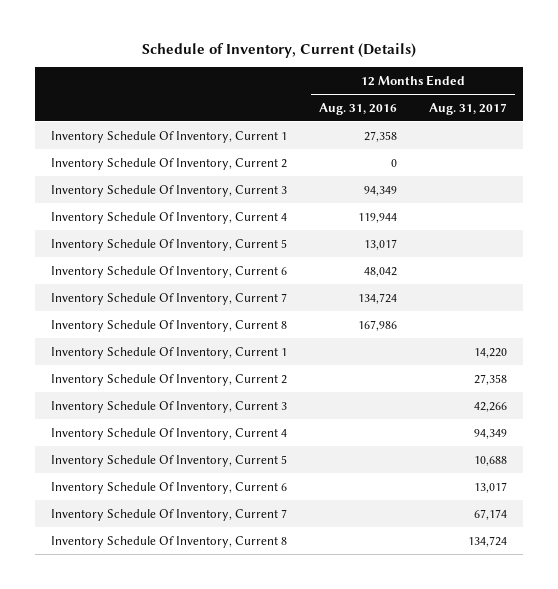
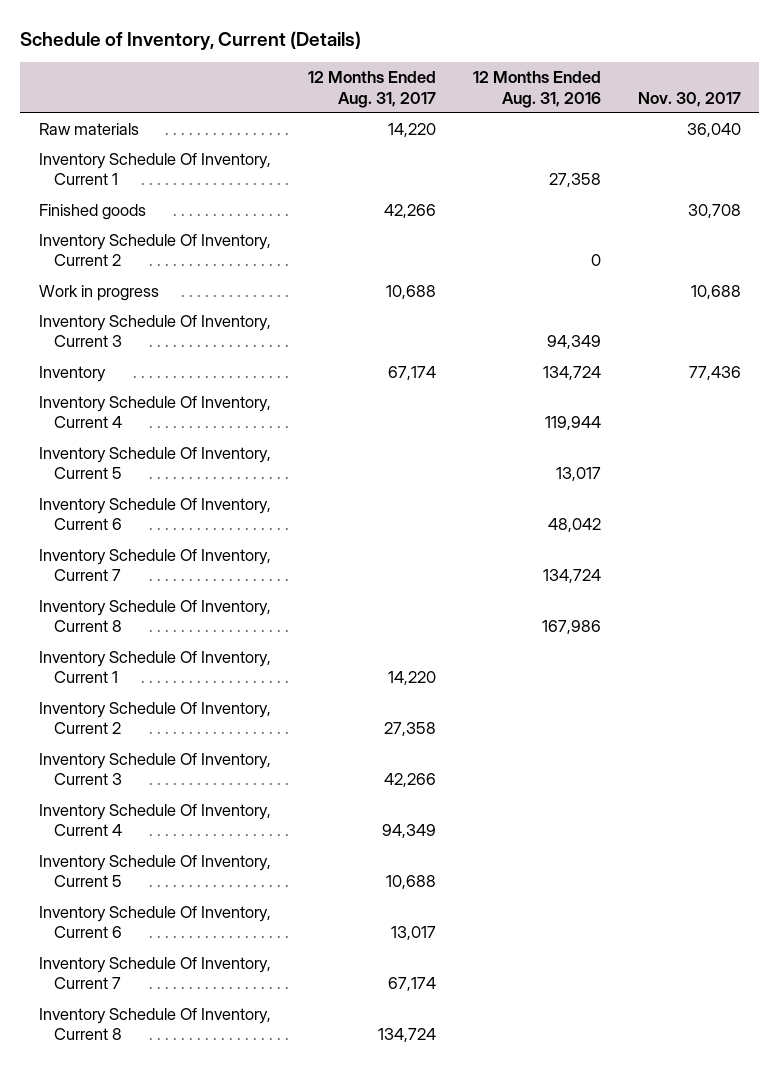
none -> [637,91,741,107] Nov. 30, 2017
none -> [38,123,139,136] Raw materials
none -> [38,204,146,221] Finished goods
none -> [38,285,159,302] Work in progress
none -> [38,366,106,383] Inventory

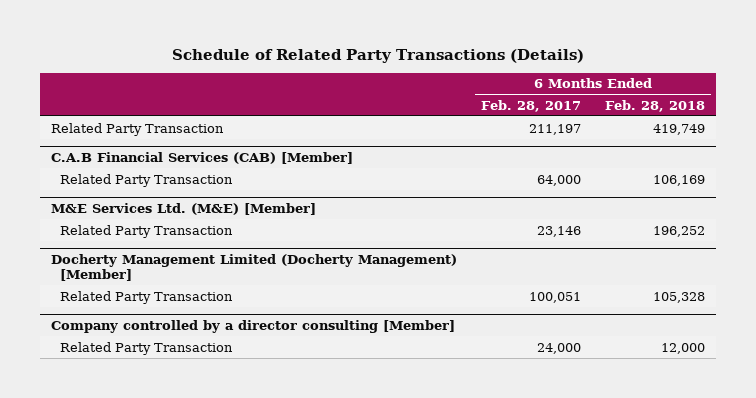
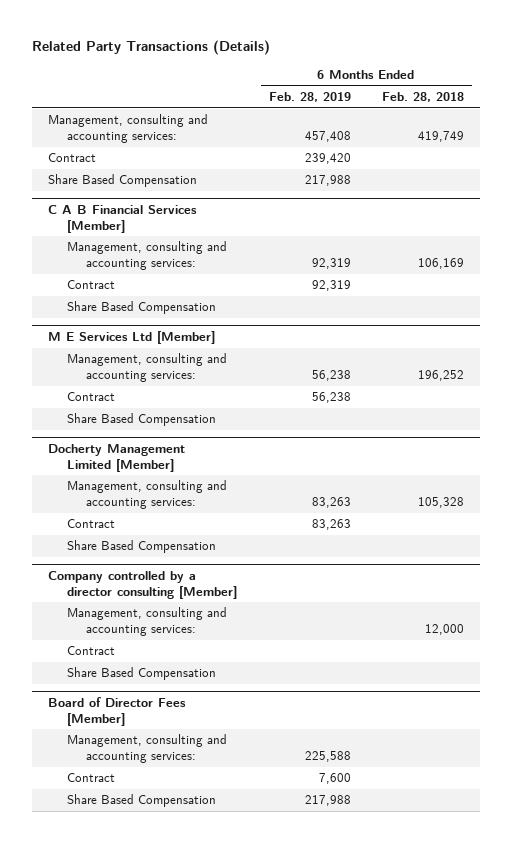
[171,48,584,63] Schedule of Related Party Transactions (Details) -> [32,40,271,56] Related Party Transactions (Details)
[480,99,581,112] Feb. 28, 2017 -> none
none -> [268,91,351,102] Feb. 28, 2019
[51,122,225,136] Related Party Transaction -> [47,114,208,143] Management, consulting and accounting services:
none -> [47,153,96,163] Contract
none -> [47,174,197,188] Share Based Compensation
[51,152,354,165] C.A.B Financial Services (CAB) [Member] -> [47,205,197,233] C A B Financial Services [Member]
[60,173,234,187] Related Party Transaction -> [66,241,227,270] Management, consulting and accounting services:
none -> [66,280,115,290] Contract
none -> [66,301,216,315] Share Based Compensation
[51,203,317,216] M&E Services Ltd. (M&E) [Member] -> [47,331,215,345] M E Services Ltd [Member]
[60,224,234,238] Related Party Transaction -> [66,353,227,382] Management, consulting and accounting services:
none -> [66,392,115,402] Contract
none -> [66,413,216,427] Share Based Compensation
[51,254,458,282] Docherty Management Limited (Docherty Management) [Member] -> [47,444,185,472] Docherty Management Limited [Member]
[60,290,234,304] Related Party Transaction -> [66,480,227,509] Management, consulting and accounting services:
none -> [66,519,115,529] Contract
none -> [66,540,216,554] Share Based Compensation
[60,341,234,355] Related Party Transaction -> [66,607,227,636] Management, consulting and accounting services:
none -> [66,646,115,656] Contract
none -> [66,667,216,681] Share Based Compensation
none -> [47,697,186,726] Board of Director Fees [Member]
none -> [66,734,227,763] Management, consulting and accounting services:
none -> [66,773,115,783] Contract
none -> [66,794,216,808] Share Based Compensation

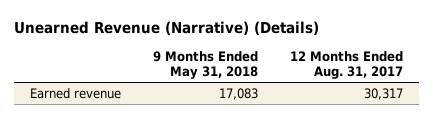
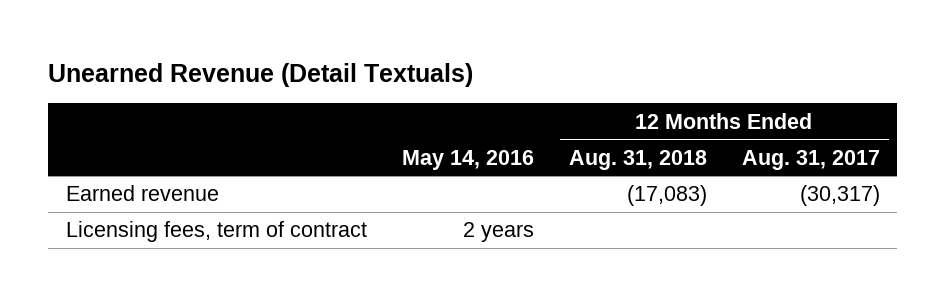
[13,21,319,36] Unearned Revenue (Narrative) (Details) -> [48,62,474,87] Unearned Revenue (Detail Textuals)
[152,51,258,80] 9 Months Ended May 31, 2018 -> none
none -> [401,149,534,170] May 14, 2016
none -> [568,149,707,170] Aug. 31, 2018
[364,88,404,101] 30,317 -> [799,185,880,207] (30,317)
none -> [65,221,367,243] Licensing fees, term of contract

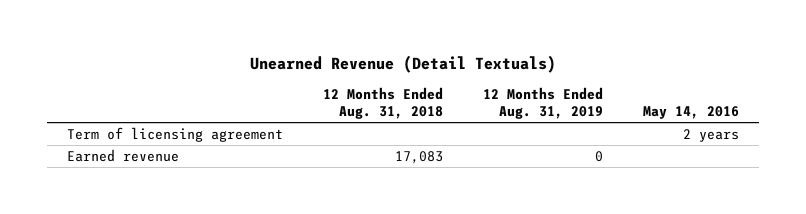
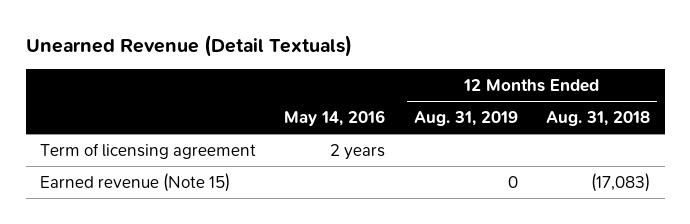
[67,148,180,162] Earned revenue -> [39,172,230,192] Earned revenue (Note 15)
[395,150,444,164] 17,083 -> [591,172,651,192] (17,083)

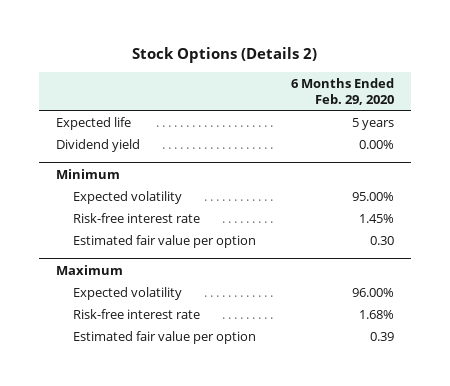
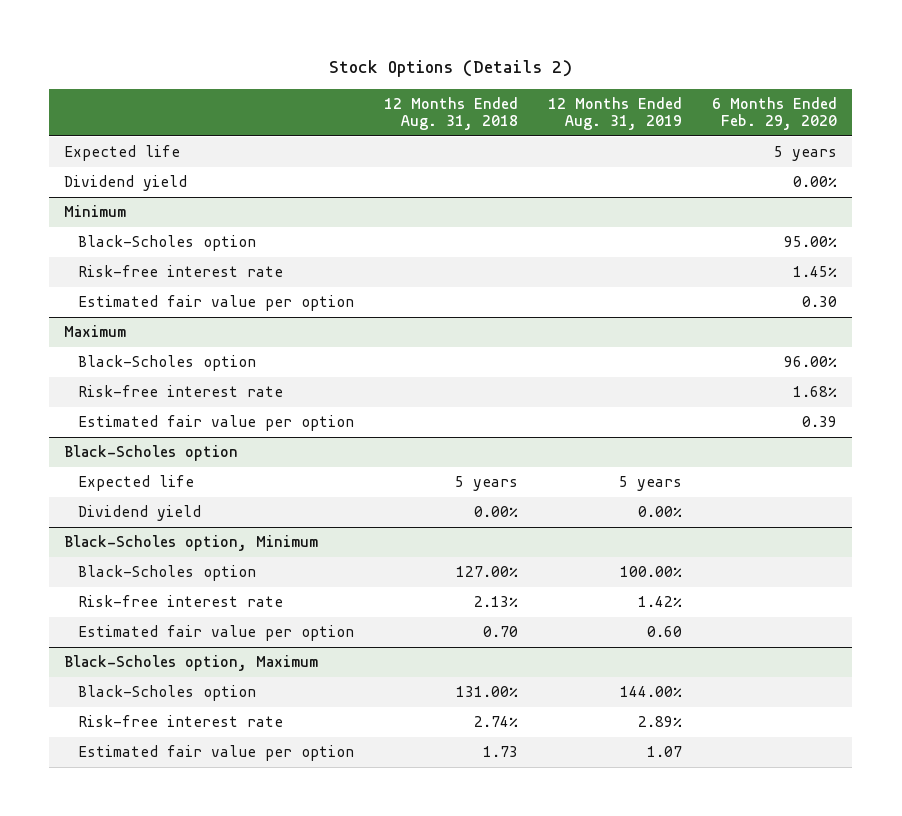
none -> [384,96,519,131] 12 Months Ended Aug. 31, 2018
none -> [548,96,683,131] 12 Months Ended Aug. 31, 2019
[73,190,183,204] Expected volatility -> [78,235,257,252] Black-Scholes option
[73,286,183,300] Expected volatility -> [78,355,257,372] Black-Scholes option
none -> [64,445,239,462] Black-Scholes option
none -> [78,475,195,492] Expected life
none -> [78,505,202,522] Dividend yield
none -> [64,535,319,552] Black-Scholes option, Minimum
none -> [78,565,257,582] Black-Scholes option
none -> [78,595,284,608] Risk-free interest rate
none -> [78,625,355,642] Estimated fair value per option
none -> [64,655,319,672] Black-Scholes option, Maximum
none -> [78,685,257,702] Black-Scholes option
none -> [78,715,284,728] Risk-free interest rate
none -> [78,745,355,762] Estimated fair value per option

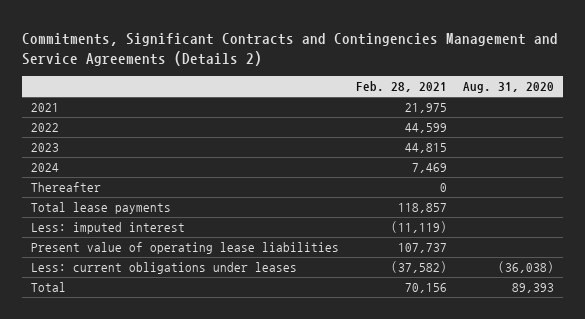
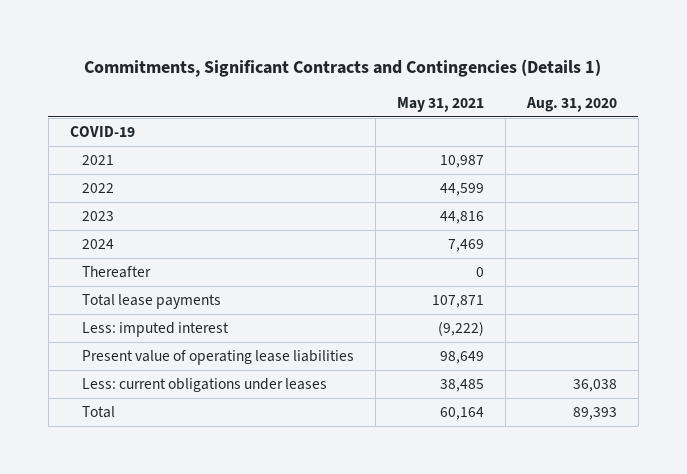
[22,32,559,67] Commitments, Significant Contracts and Contingencies Management and Service Agreements (Details 2) -> [84,58,602,77] Commitments, Significant Contracts and Contingencies (Details 1)
[355,81,447,93] Feb. 28, 2021 -> none
none -> [396,96,484,112] May 31, 2021
none -> [69,126,135,138] COVID-19
[498,261,555,274] (36,038) -> [572,379,617,393] 36,038

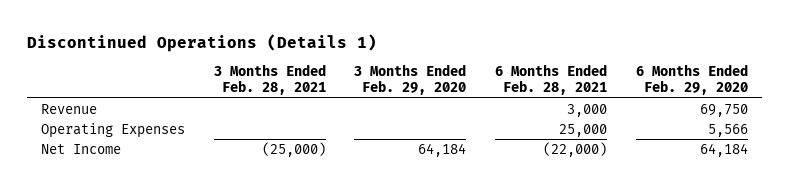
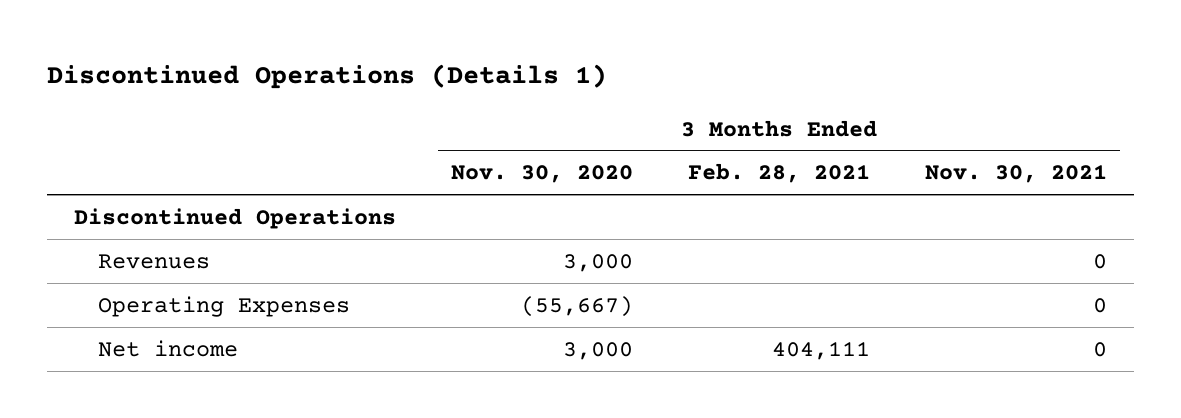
[354,64,467,96] 3 Months Ended Feb. 29, 2020 -> none
[494,64,607,96] 6 Months Ended Feb. 28, 2021 -> none
[635,64,748,96] 6 Months Ended Feb. 29, 2020 -> none
none -> [451,165,634,184] Nov. 30, 2020
none -> [924,164,1107,184] Nov. 30, 2021
none -> [74,207,397,229] Discontinued Operations
[40,103,97,114] Revenue -> [97,253,210,269] Revenues
[40,143,121,154] Net Income -> [97,339,238,357] Net income
[261,141,326,157] (25,000) -> [771,340,870,360] 404,111

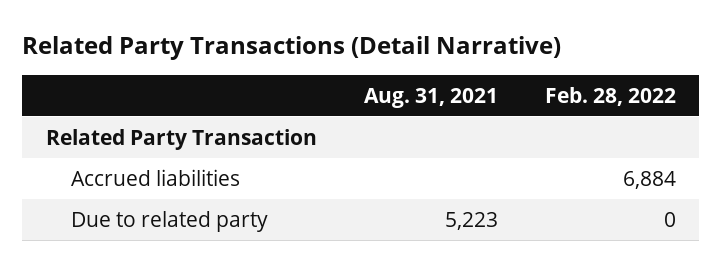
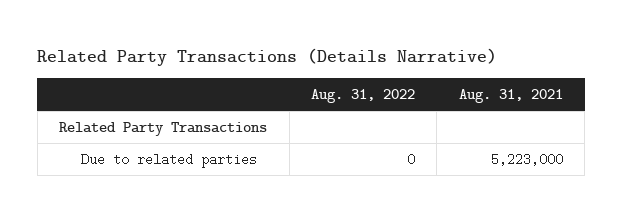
[22,36,562,61] Related Party Transactions (Detail Narrative) -> [37,48,498,67] Related Party Transactions (Details Narrative)
[544,86,676,106] Feb. 28, 2022 -> none
none -> [311,89,416,104] Aug. 31, 2022
[70,168,240,186] Accrued liabilities -> none
[45,128,317,150] Related Party Transaction -> [59,121,268,136] Related Party Transactions
[70,210,268,232] Due to related party -> [81,152,258,168] Due to related parties
[444,211,498,230] 5,223 -> [490,152,563,166] 5,223,000

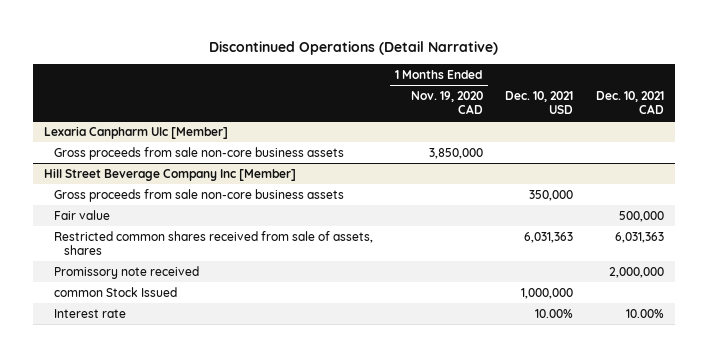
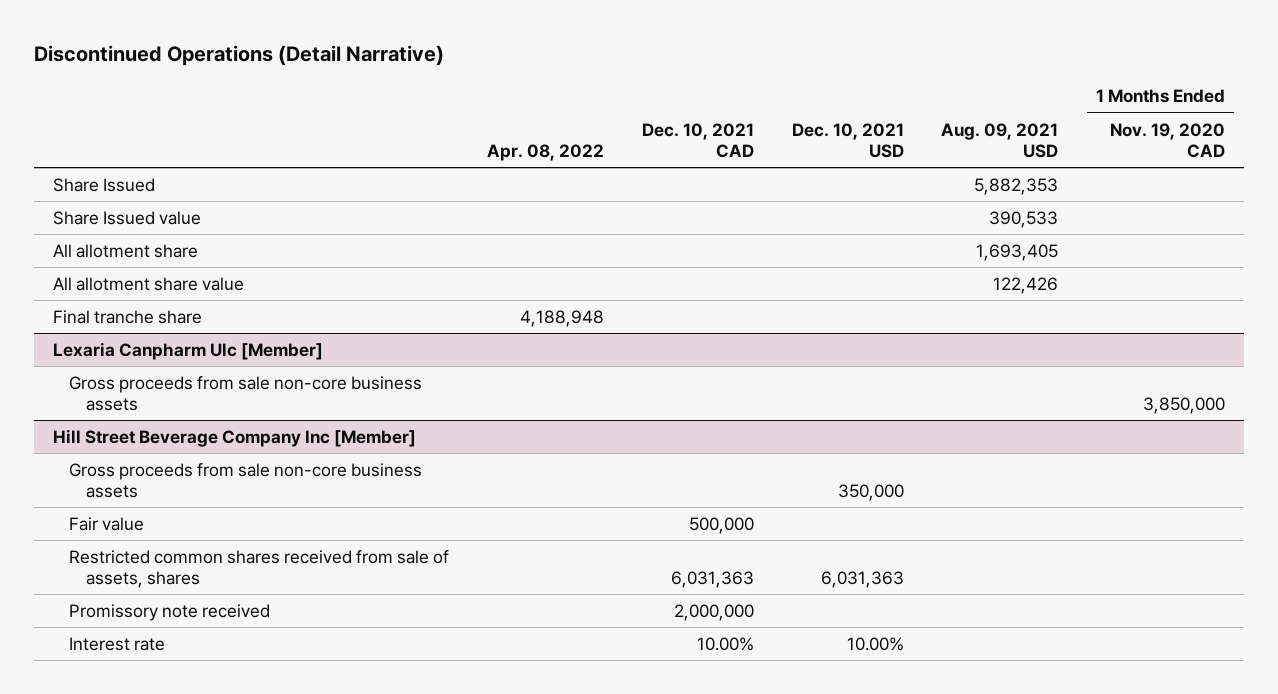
none -> [487,143,605,161] Apr. 08, 2022
none -> [941,122,1059,158] Aug. 09, 2021 USD
none -> [52,177,155,192] Share Issued
none -> [52,210,201,225] Share Issued value
none -> [52,243,198,258] All allotment share
none -> [52,276,244,291] All allotment share value
none -> [52,309,202,324] Final tranche share
[54,286,178,297] common Stock Issued -> none

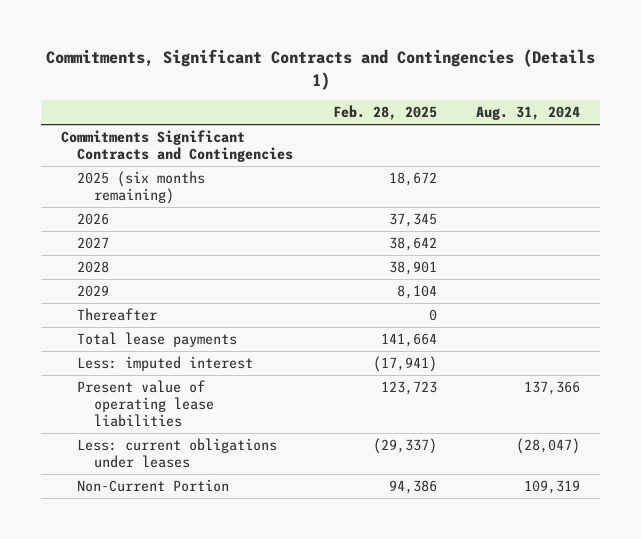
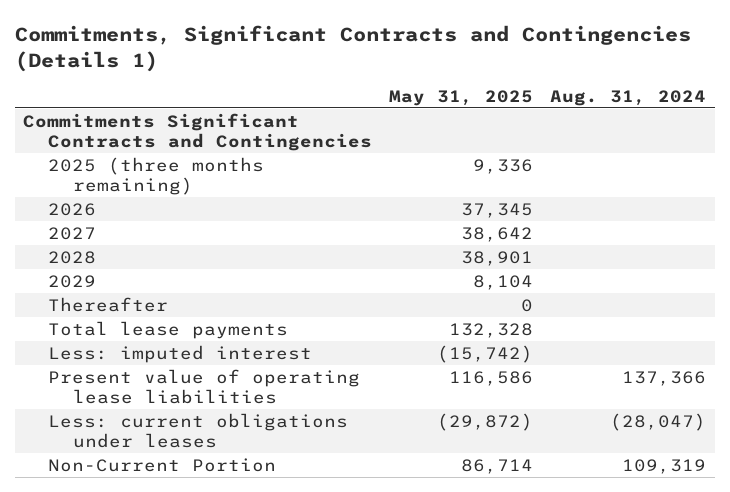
[332,104,437,120] Feb. 28, 2025 -> none
none -> [389,89,534,106] May 31, 2025
[77,171,206,204] 2025 (six months remaining) -> [48,157,265,195] 2025 (three months remaining)

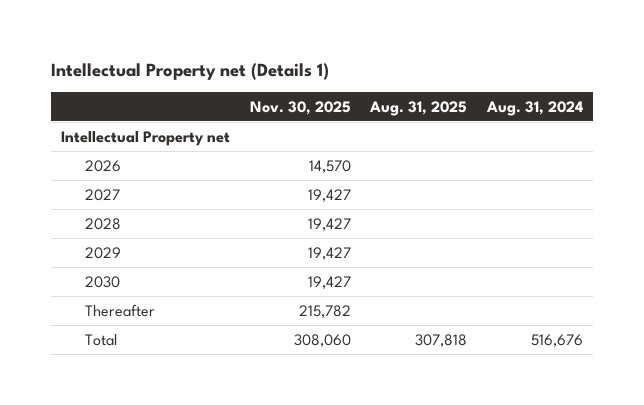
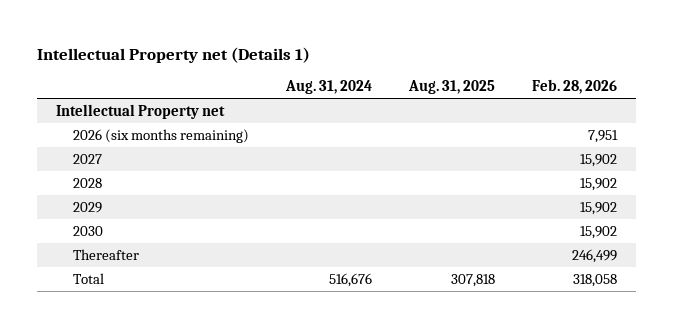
[249,100,351,115] Nov. 30, 2025 -> none
none -> [532,79,618,95] Feb. 28, 2026
[85,159,122,172] 2026 -> [73,128,250,143] 2026 (six months remaining)

